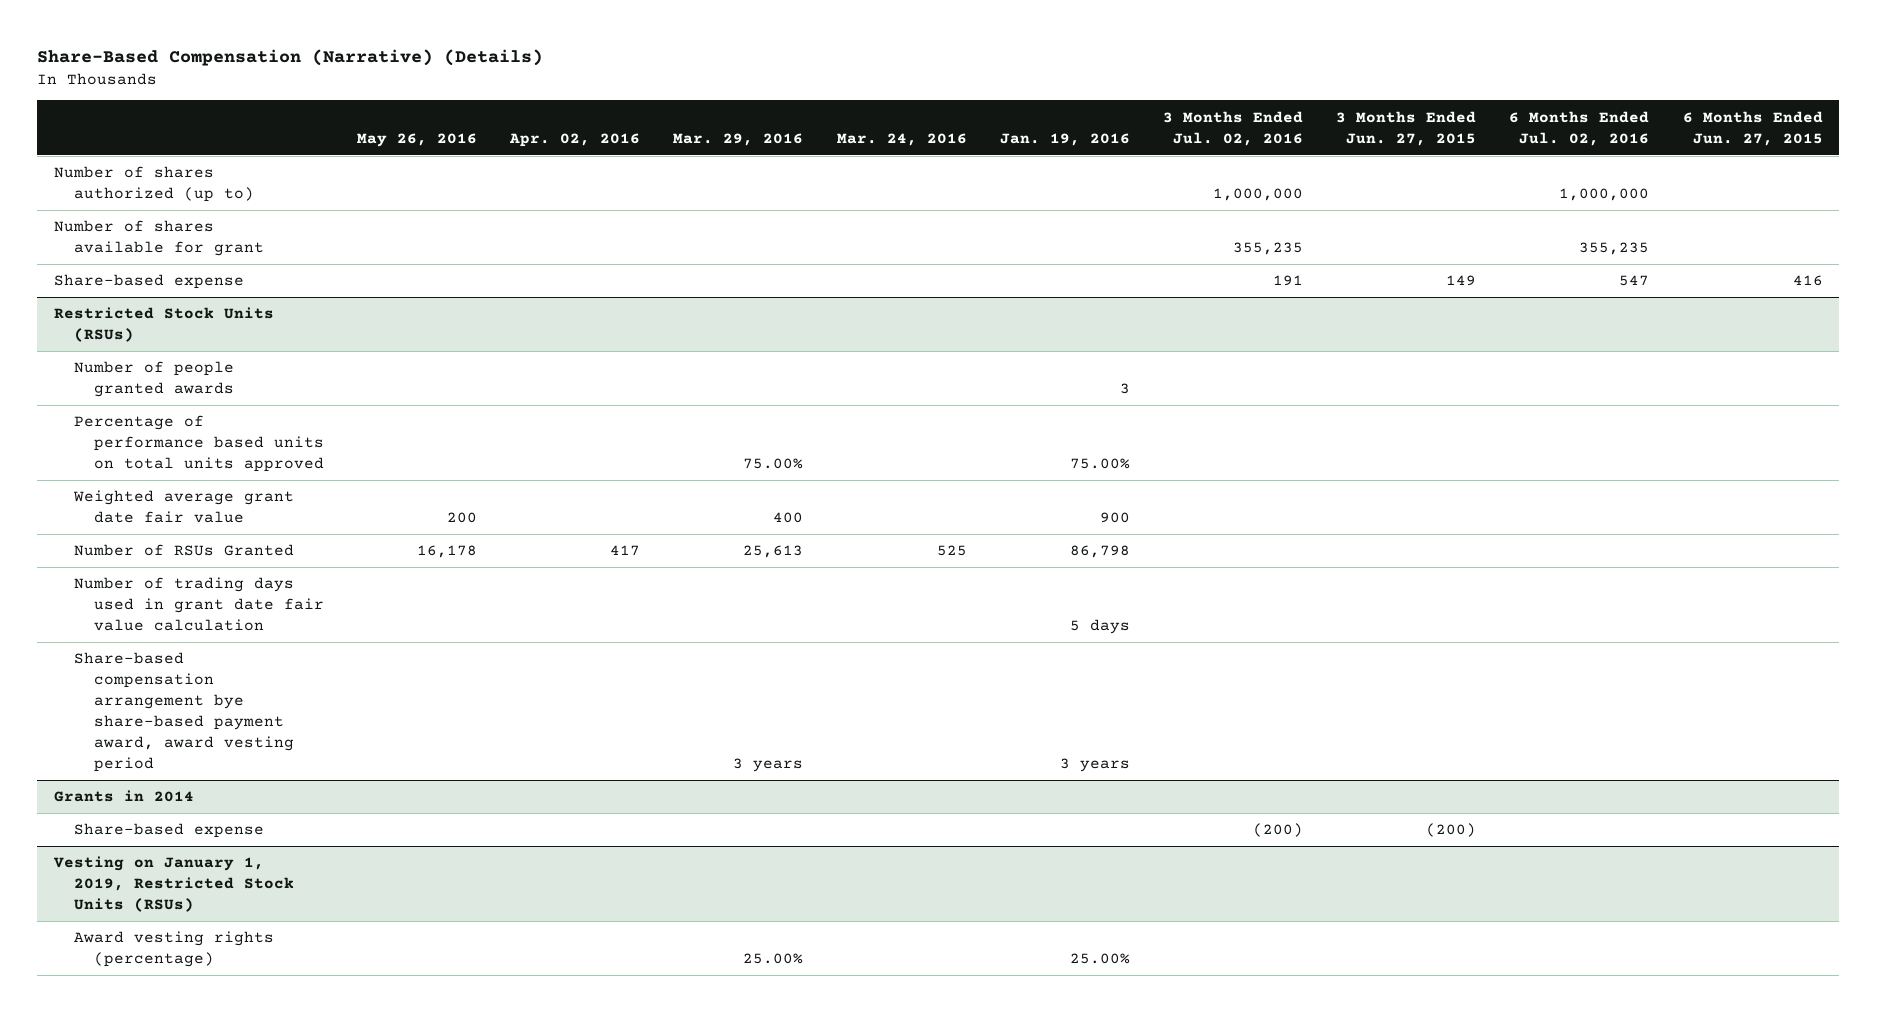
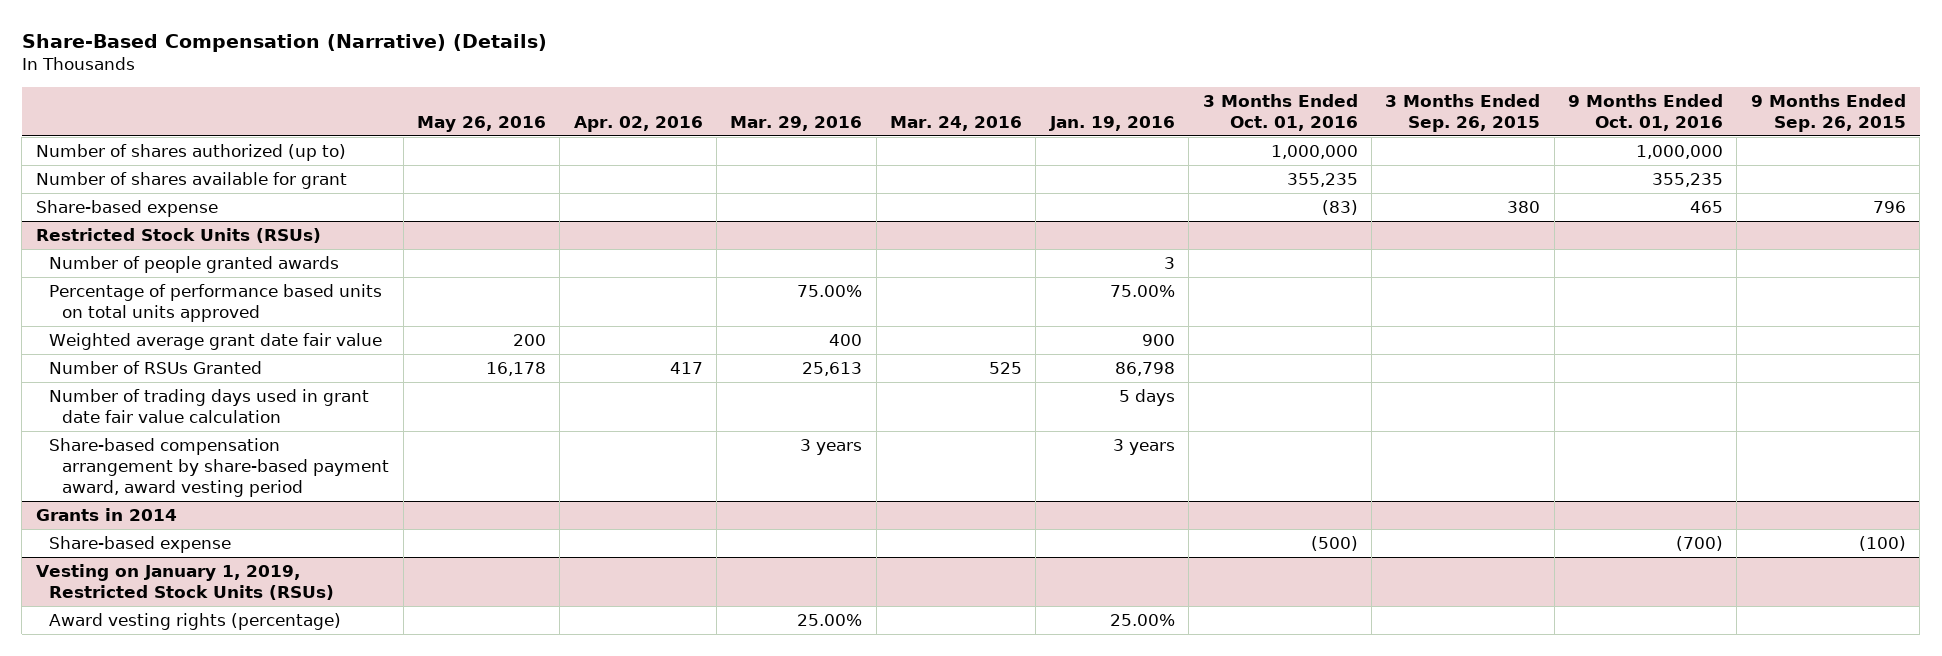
[1162,110,1303,146] 3 Months Ended Jul. 02, 2016 -> none
[1336,110,1477,146] 3 Months Ended Jun. 27, 2015 -> none
[1509,110,1650,146] 6 Months Ended Jul. 02, 2016 -> none
[1682,110,1823,146] 6 Months Ended Jun. 27, 2015 -> none
none -> [1202,93,1358,131] 3 Months Ended Oct. 01, 2016
none -> [1385,93,1541,132] 3 Months Ended Sep. 26, 2015
none -> [1568,93,1724,131] 9 Months Ended Oct. 01, 2016
none -> [1750,93,1906,132] 9 Months Ended Sep. 26, 2015
[73,652,294,772] Share-based compensation arrangement bye share-based payment award, award vesting period -> [48,438,390,497] Share-based compensation arrangement by share-based payment award, award vesting period

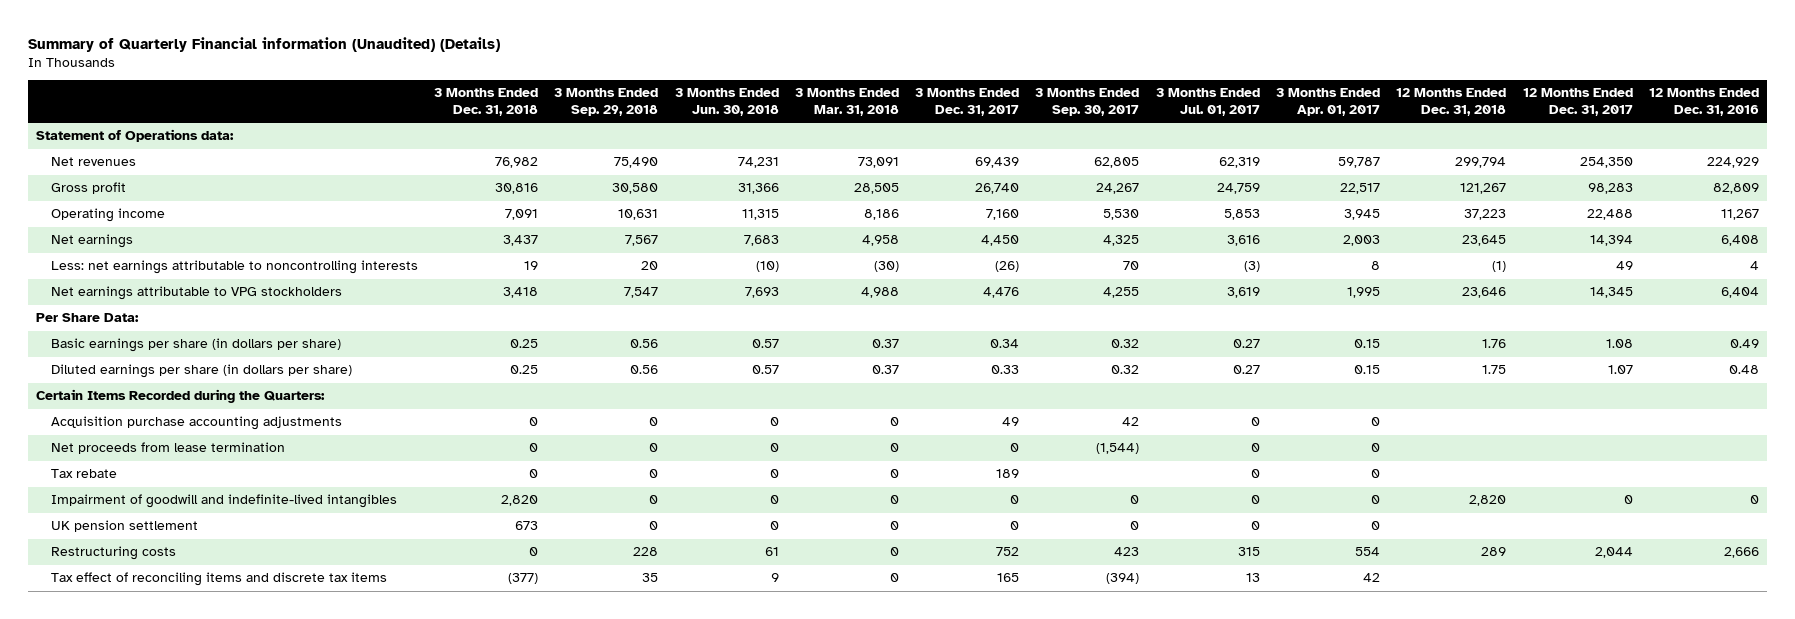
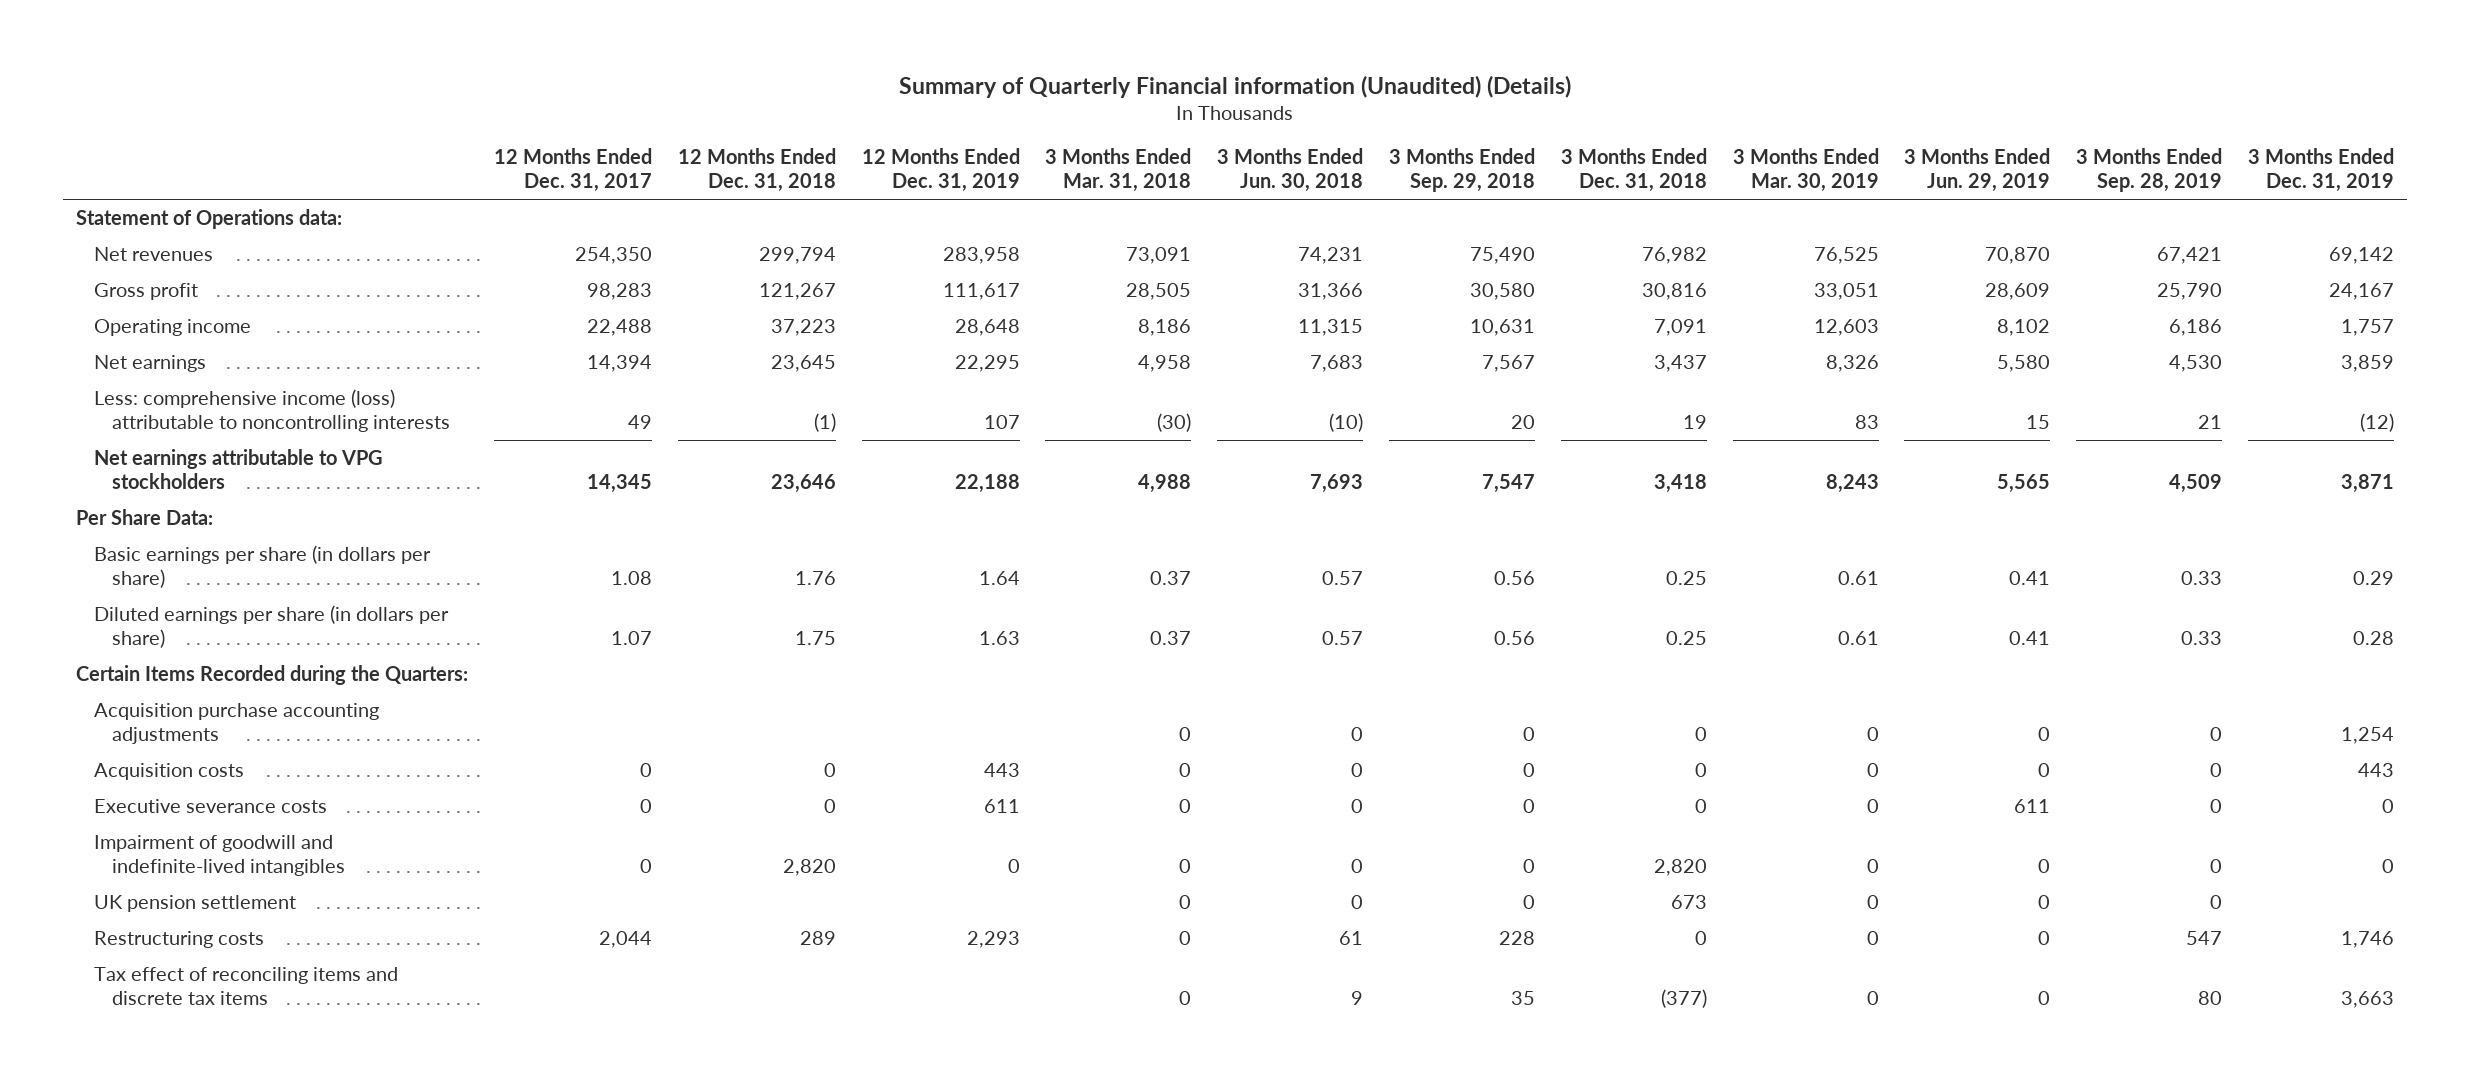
[915,88,1020,116] 3 Months Ended Dec. 31, 2017 -> none
[1035,88,1140,116] 3 Months Ended Sep. 30, 2017 -> none
[1155,88,1260,116] 3 Months Ended Jul. 01, 2017 -> none
[1275,88,1380,116] 3 Months Ended Apr. 01, 2017 -> none
[1648,88,1759,116] 12 Months Ended Dec. 31, 2016 -> none
none -> [861,148,1020,193] 12 Months Ended Dec. 31, 2019
none -> [1732,148,1879,193] 3 Months Ended Mar. 30, 2019
none -> [1904,148,2051,193] 3 Months Ended Jun. 29, 2019
none -> [2076,148,2223,193] 3 Months Ended Sep. 28, 2019
none -> [2248,148,2395,193] 3 Months Ended Dec. 31, 2019
[50,260,418,275] Less: net earnings attributable to noncontrolling interests -> [94,388,450,433] Less: comprehensive income (loss) attributable to noncontrolling interests
[50,442,285,455] Net proceeds from lease termination -> none
[50,469,117,479] Tax rebate -> none
none -> [94,762,245,780] Acquisition costs
none -> [94,798,328,813] Executive severance costs

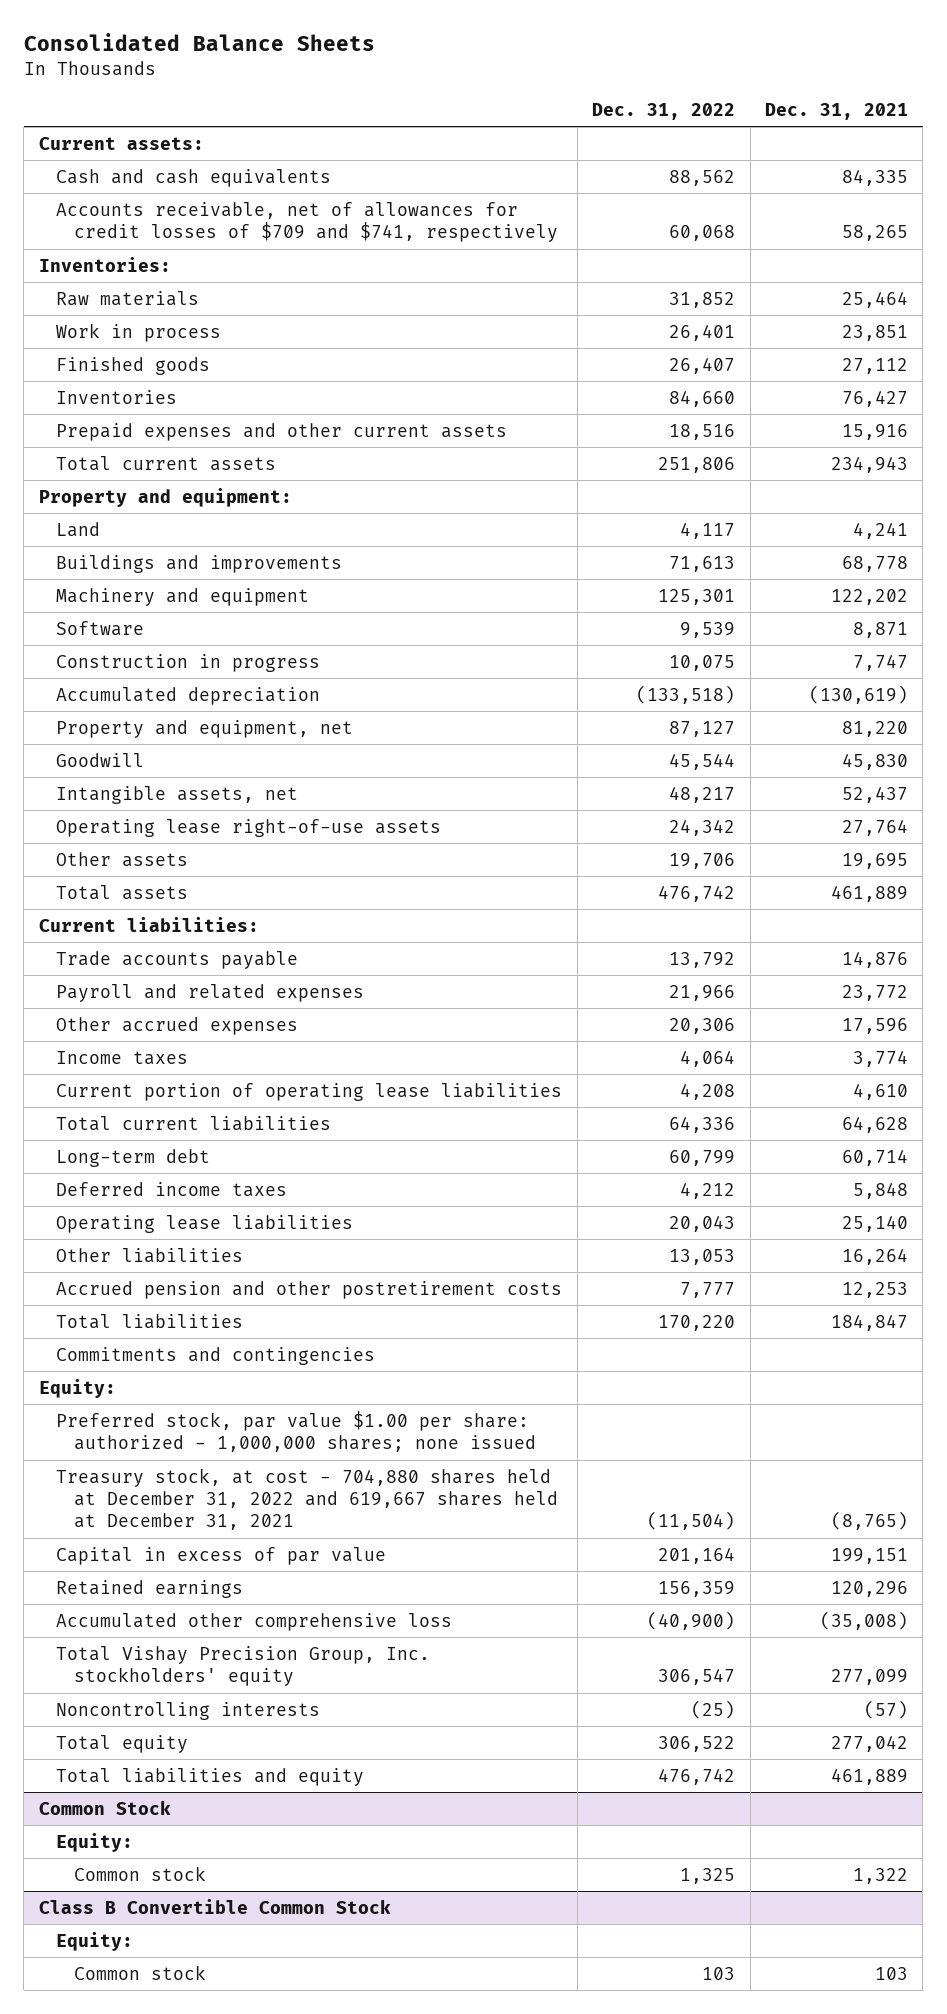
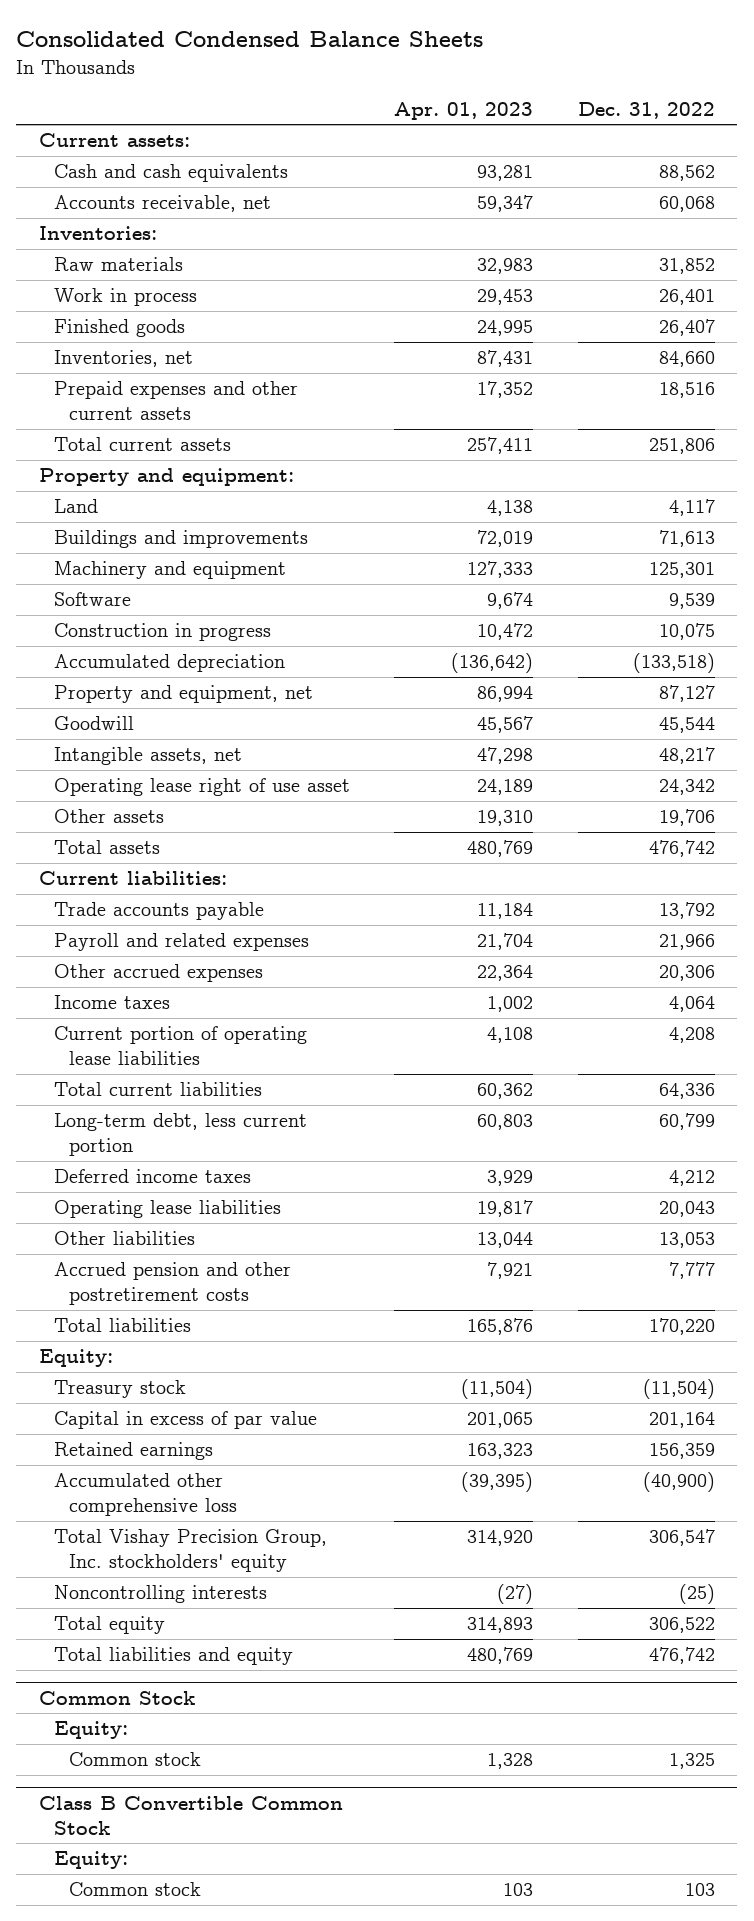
[23,33,375,52] Consolidated Balance Sheets -> [16,31,484,48] Consolidated Condensed Balance Sheets
[764,102,908,120] Dec. 31, 2021 -> none
none -> [394,101,534,120] Apr. 01, 2023
[56,201,558,243] Accounts receivable, net of allowances for credit losses of $709 and $741, respectively -> [54,195,272,213] Accounts receivable, net
[56,389,178,404] Inventories -> [54,350,194,368] Inventories, net
[56,818,442,837] Operating lease right-of-use assets -> [54,778,351,797] Operating lease right of use asset
[56,1148,211,1167] Long-term debt -> [54,1113,308,1157] Long-term debt, less current portion
[56,1346,376,1365] Commitments and contingencies -> none
[56,1410,536,1453] Preferred stock, par value $1.00 per share: authorized - 1,000,000 shares; none issued -> none
[56,1467,558,1531] Treasury stock, at cost - 704,880 shares held at December 31, 2022 and 619,667 shares held at December 31, 2021 -> [54,1380,187,1399] Treasury stock

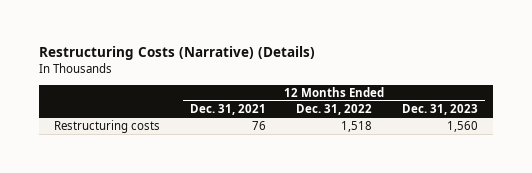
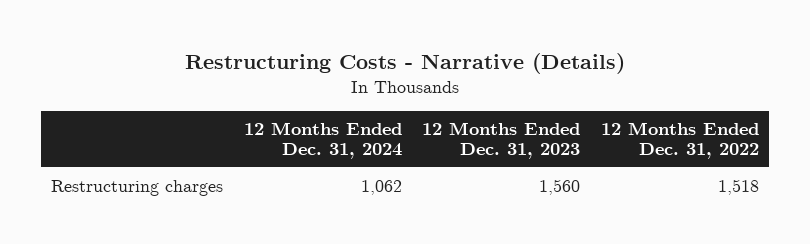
[39,46,316,61] Restructuring Costs (Narrative) (Details) -> [184,52,625,74] Restructuring Costs - Narrative (Details)
[190,104,267,116] Dec. 31, 2021 -> none
none -> [243,121,402,160] 12 Months Ended Dec. 31, 2024
[54,120,161,134] Restructuring costs -> [50,179,223,196] Restructuring charges

